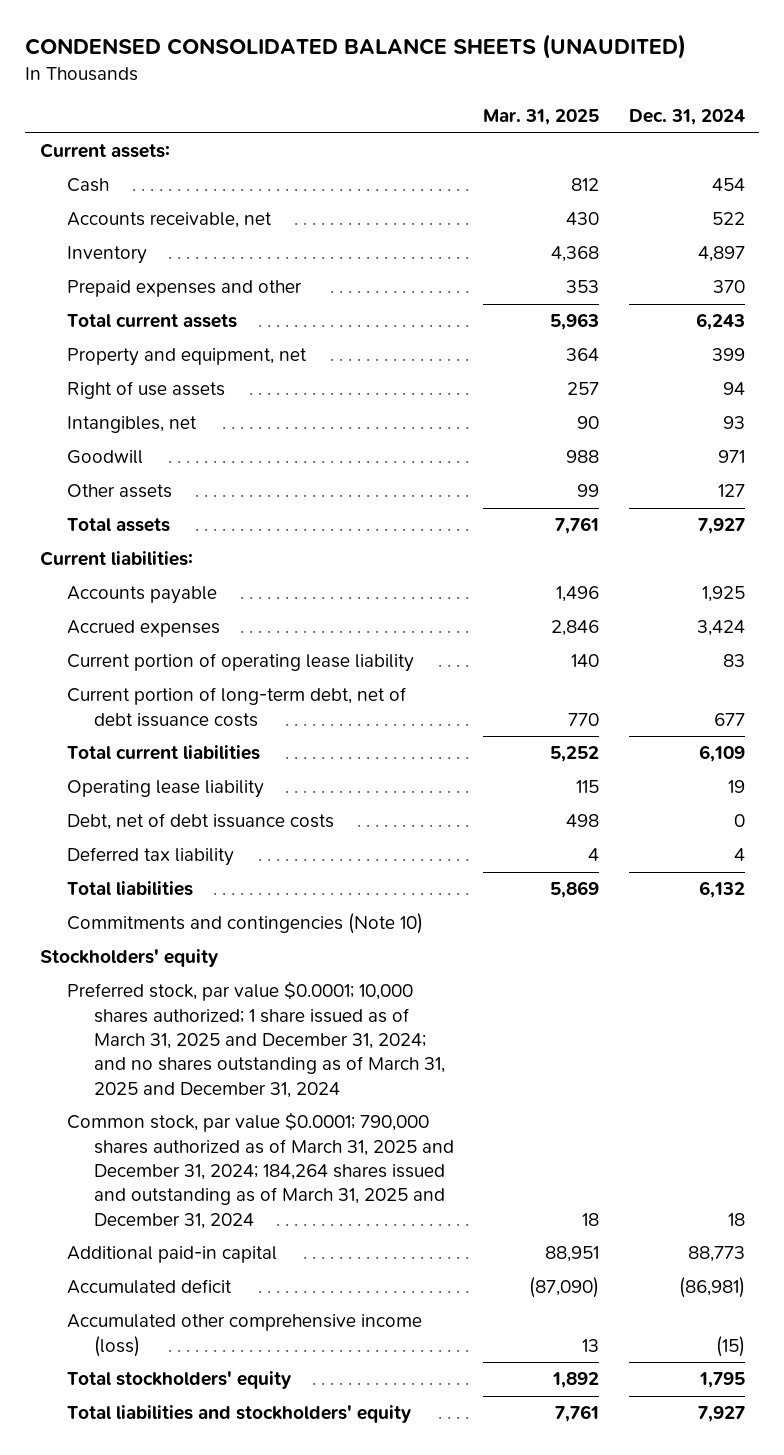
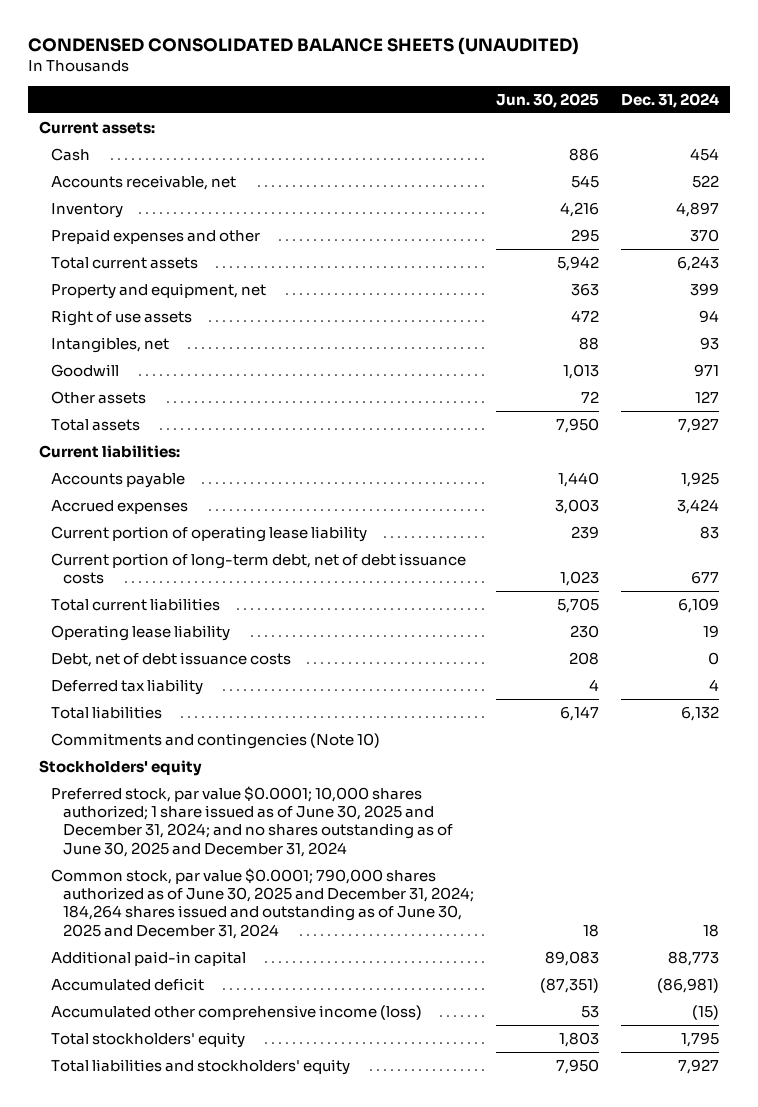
[483,109,600,126] Mar. 31, 2025 -> none
none -> [495,92,599,108] Jun. 30, 2025
[66,981,446,1098] Preferred stock, par value $0.0001; 10,000 shares authorized; 1 share issued as of March 31, 2025 and December 31, 2024; and no shares outstanding as of March 31, 2025 and December 31, 2024 -> [50,785,453,857] Preferred stock, par value $0.0001; 10,000 shares authorized; 1 share issued as of June 30, 2025 and December 31, 2024; and no shares outstanding as of June 30, 2025 and December 31, 2024
[66,1112,455,1229] Common stock, par value $0.0001; 790,000 shares authorized as of March 31, 2025 and December 31, 2024; 184,264 shares issued and outstanding as of March 31, 2025 and December 31, 2024 -> [50,867,474,939] Common stock, par value $0.0001; 790,000 shares authorized as of June 30, 2025 and December 31, 2024; 184,264 shares issued and outstanding as of June 30, 2025 and December 31, 2024

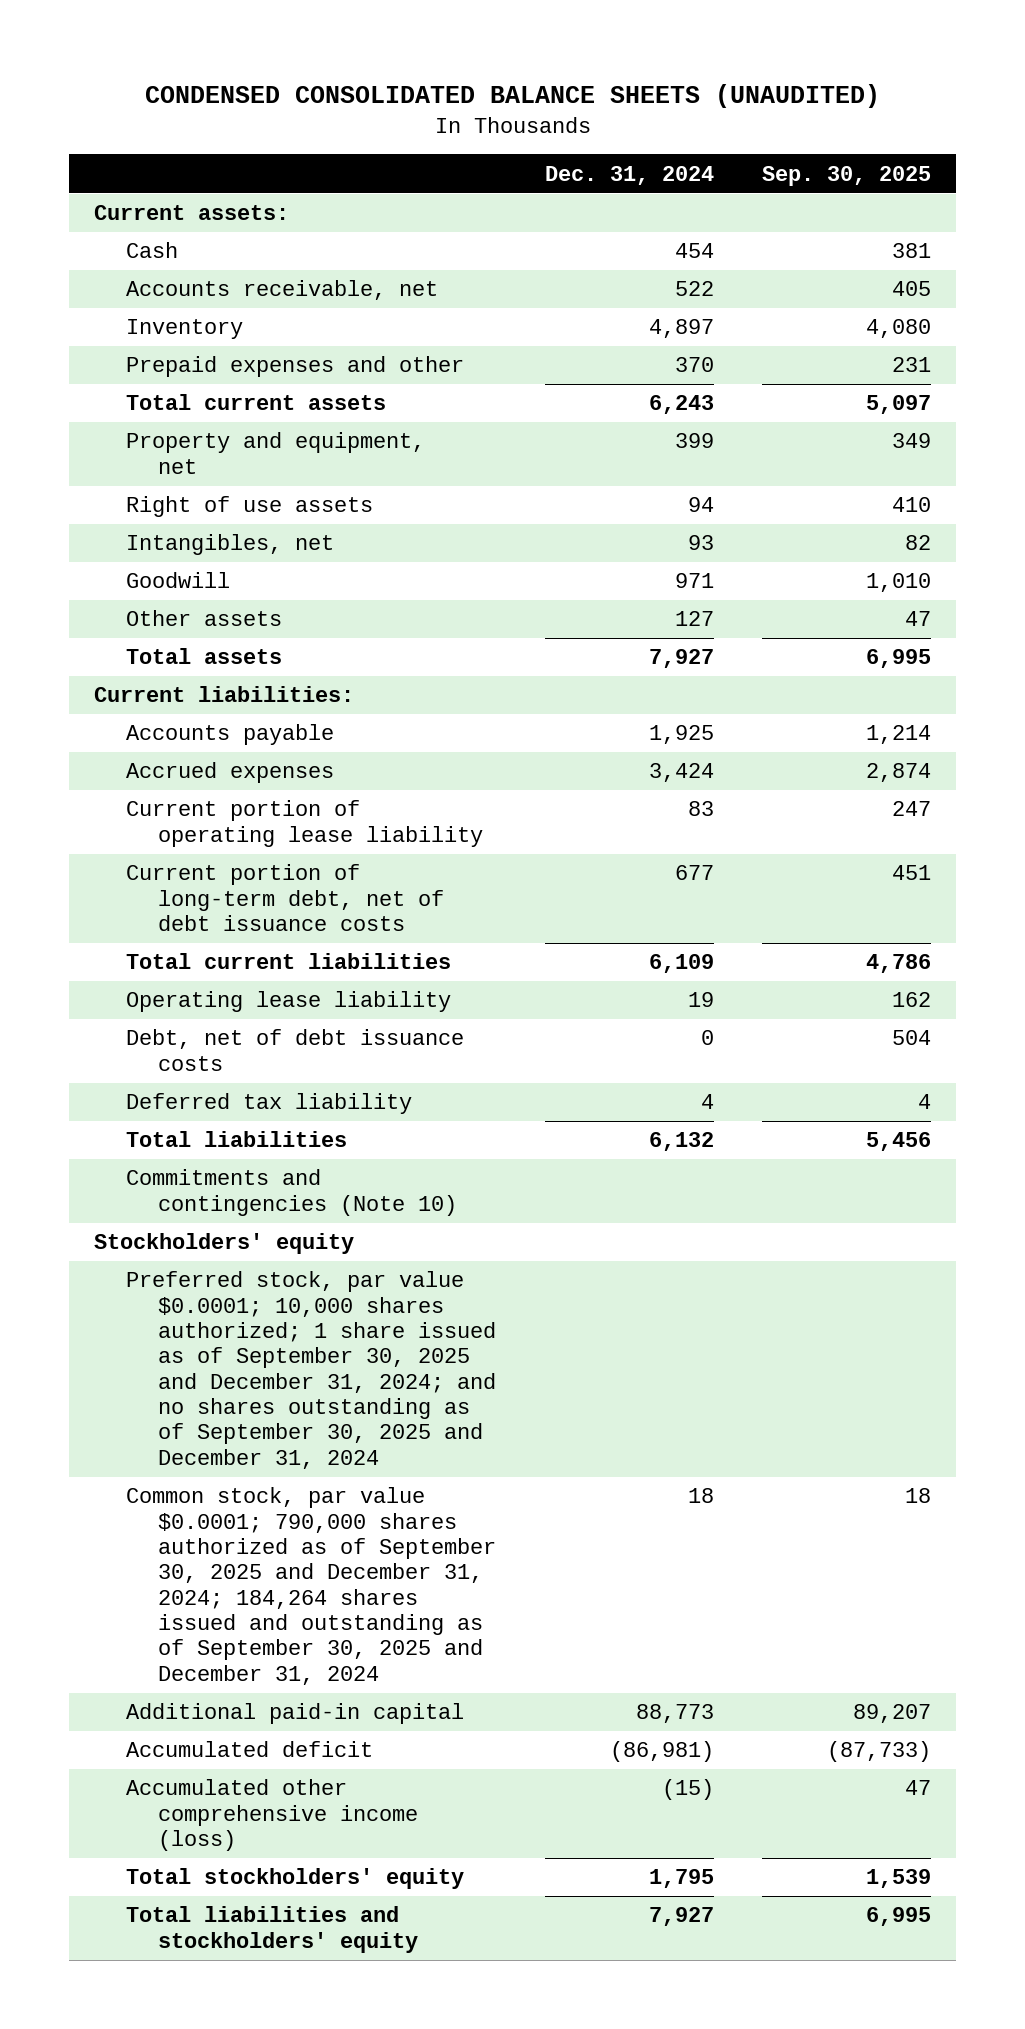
[495,92,599,108] Jun. 30, 2025 -> none
none -> [762,165,932,186] Sep. 30, 2025
[50,785,453,857] Preferred stock, par value $0.0001; 10,000 shares authorized; 1 share issued as of June 30, 2025 and December 31, 2024; and no shares outstanding as of June 30, 2025 and December 31, 2024 -> [125,1271,496,1469] Preferred stock, par value $0.0001; 10,000 shares authorized; 1 share issued as of September 30, 2025 and December 31, 2024; and no shares outstanding as of September 30, 2025 and December 31, 2024
[50,867,474,939] Common stock, par value $0.0001; 790,000 shares authorized as of June 30, 2025 and December 31, 2024; 184,264 shares issued and outstanding as of June 30, 2025 and December 31, 2024 -> [125,1487,496,1685] Common stock, par value $0.0001; 790,000 shares authorized as of September 30, 2025 and December 31, 2024; 184,264 shares issued and outstanding as of September 30, 2025 and December 31, 2024

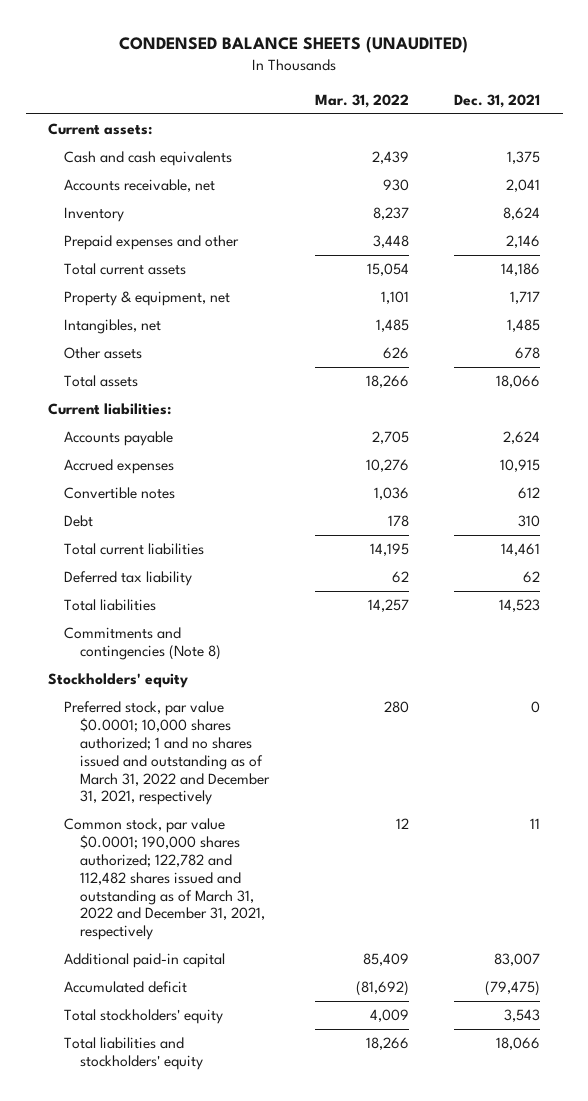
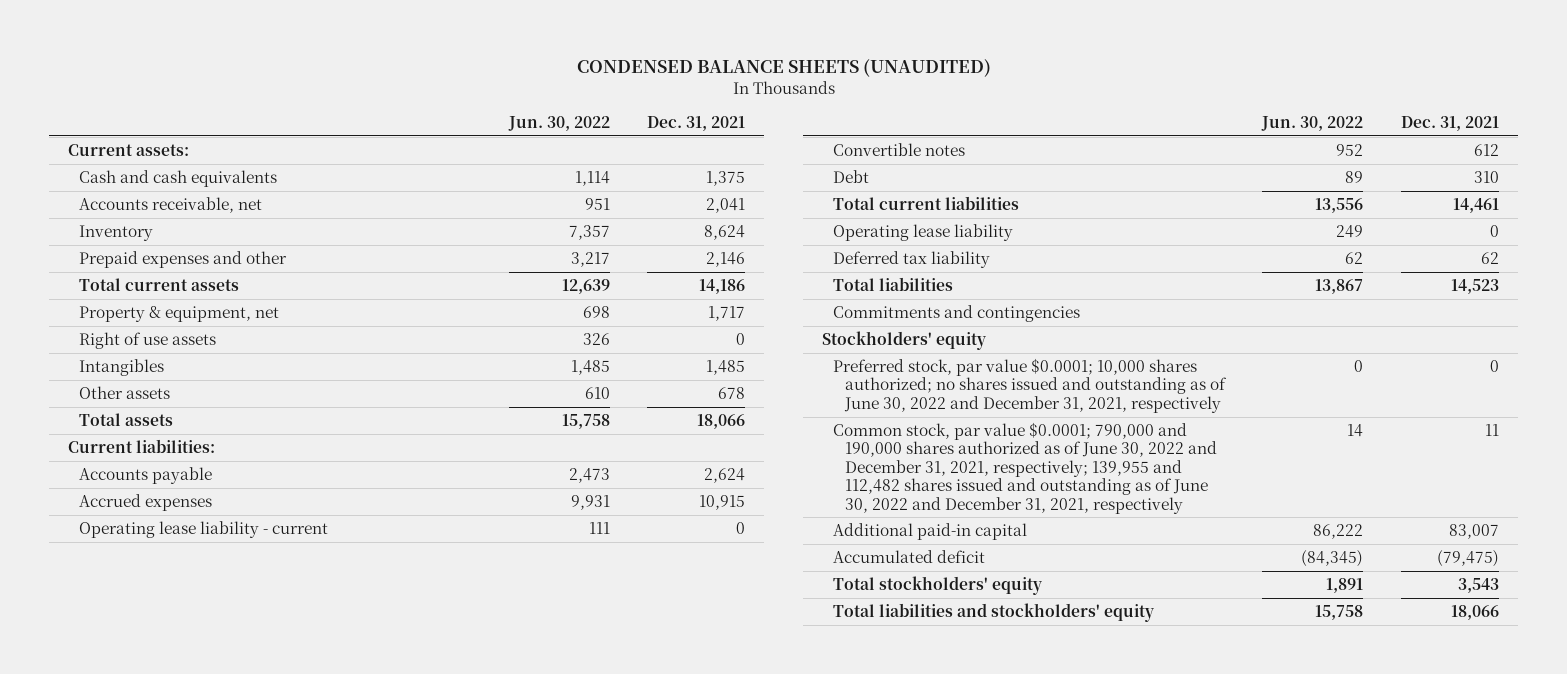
[314,93,409,108] Mar. 31, 2022 -> none
none -> [507,116,610,132] Jun. 30, 2022
none -> [79,332,217,350] Right of use assets
[64,319,162,335] Intangibles, net -> [79,359,165,377] Intangibles
none -> [79,521,329,539] Operating lease liability - current
none -> [833,224,1014,242] Operating lease liability
[64,627,222,660] Commitments and contingencies (Note 8) -> [833,305,1081,323] Commitments and contingencies
[64,701,271,806] Preferred stock, par value $0.0001; 10,000 shares authorized; 1 and no shares issued and outstanding as of March 31, 2022 and December 31, 2021, respectively -> [833,358,1227,413] Preferred stock, par value $0.0001; 10,000 shares authorized; no shares issued and outstanding as of June 30, 2022 and December 31, 2021, respectively
[64,818,266,941] Common stock, par value $0.0001; 190,000 shares authorized; 122,782 and 112,482 shares issued and outstanding as of March 31, 2022 and December 31, 2021, respectively -> [833,422,1217,514] Common stock, par value $0.0001; 790,000 and 190,000 shares authorized as of June 30, 2022 and December 31, 2021, respectively; 139,955 and 112,482 shares issued and outstanding as of June 30, 2022 and December 31, 2021, respectively

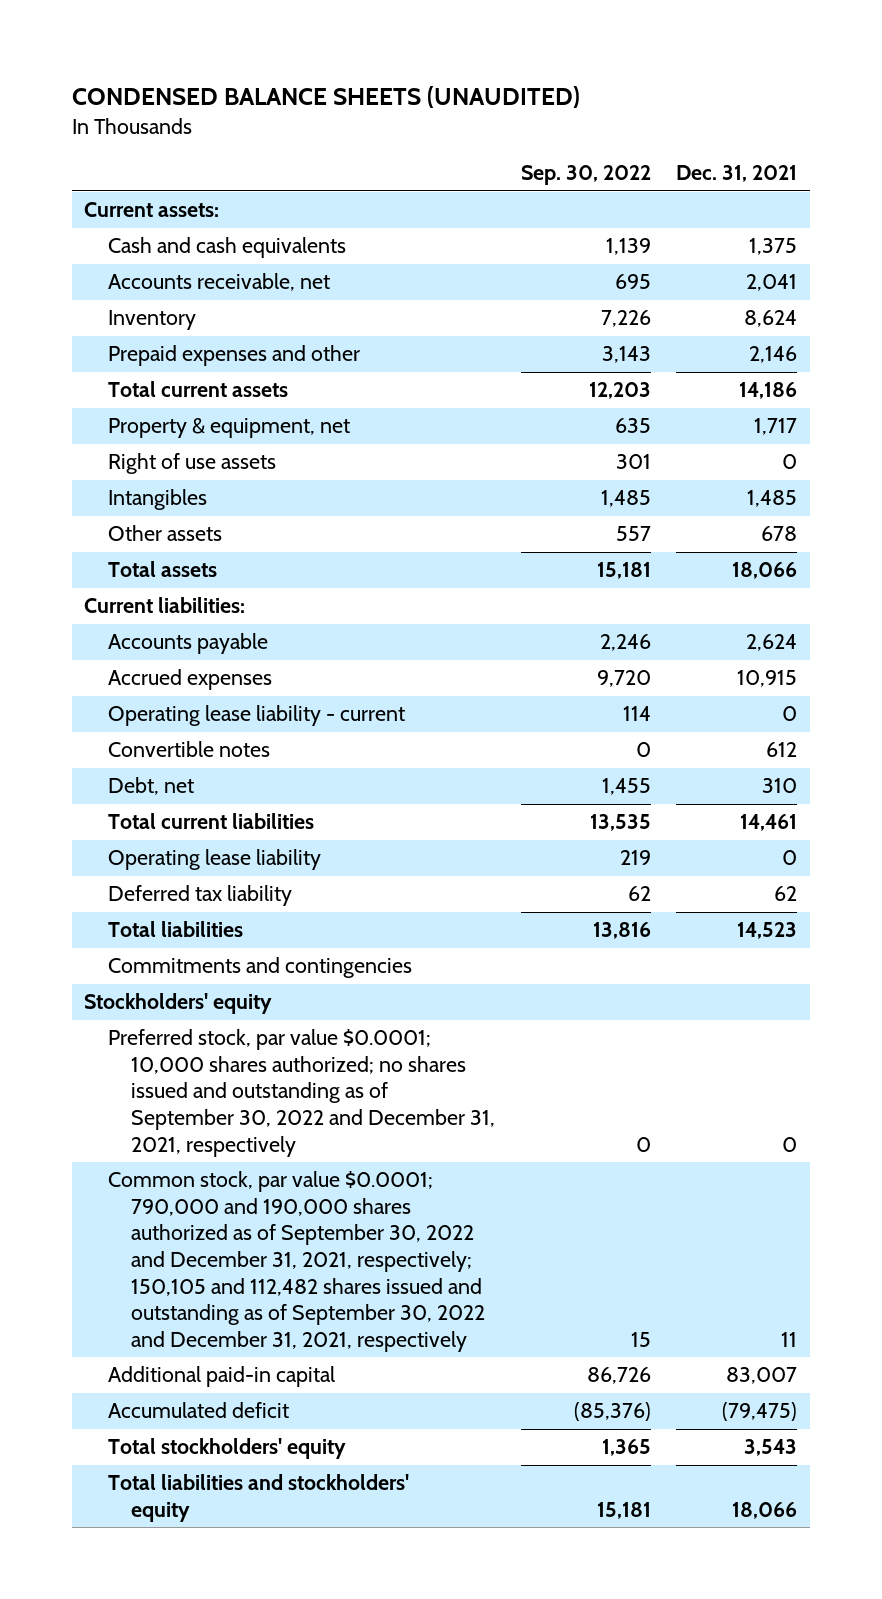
[507,116,610,132] Jun. 30, 2022 -> none
none -> [520,165,651,186] Sep. 30, 2022
[833,170,870,184] Debt -> [107,777,194,796] Debt, net
[833,358,1227,413] Preferred stock, par value $0.0001; 10,000 shares authorized; no shares issued and outstanding as of June 30, 2022 and December 31, 2021, respectively -> [107,1029,496,1157] Preferred stock, par value $0.0001; 10,000 shares authorized; no shares issued and outstanding as of September 30, 2022 and December 31, 2021, respectively
[833,422,1217,514] Common stock, par value $0.0001; 790,000 and 190,000 shares authorized as of June 30, 2022 and December 31, 2021, respectively; 139,955 and 112,482 shares issued and outstanding as of June 30, 2022 and December 31, 2021, respectively -> [107,1171,486,1352] Common stock, par value $0.0001; 790,000 and 190,000 shares authorized as of September 30, 2022 and December 31, 2021, respectively; 150,105 and 112,482 shares issued and outstanding as of September 30, 2022 and December 31, 2021, respectively

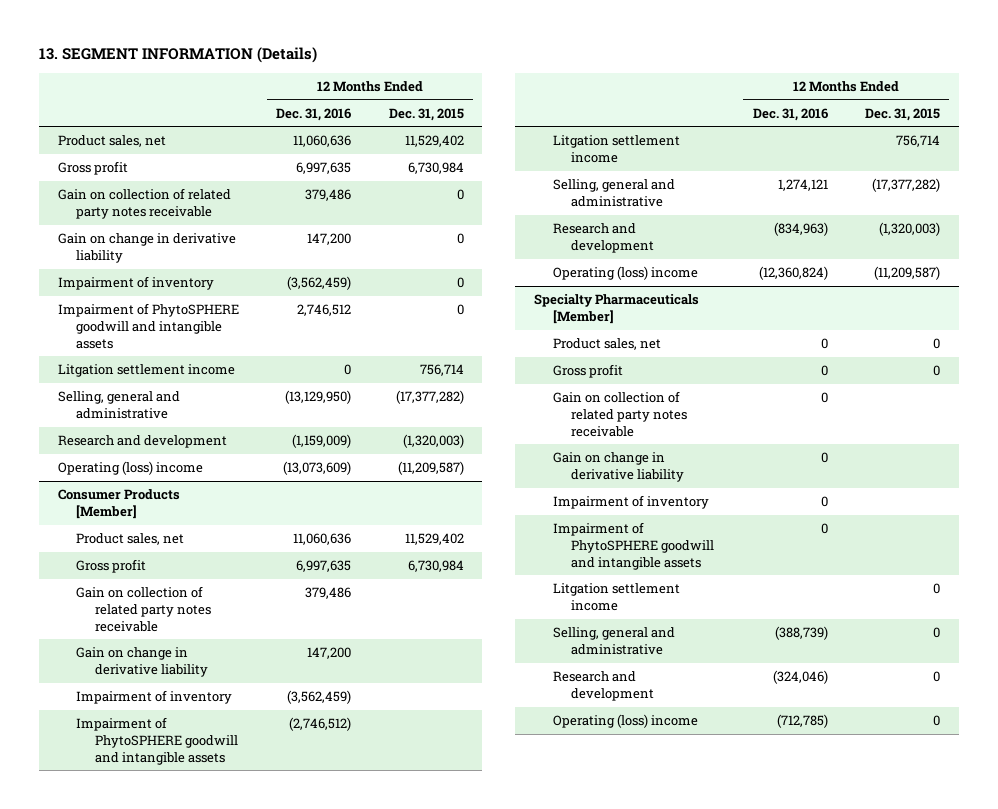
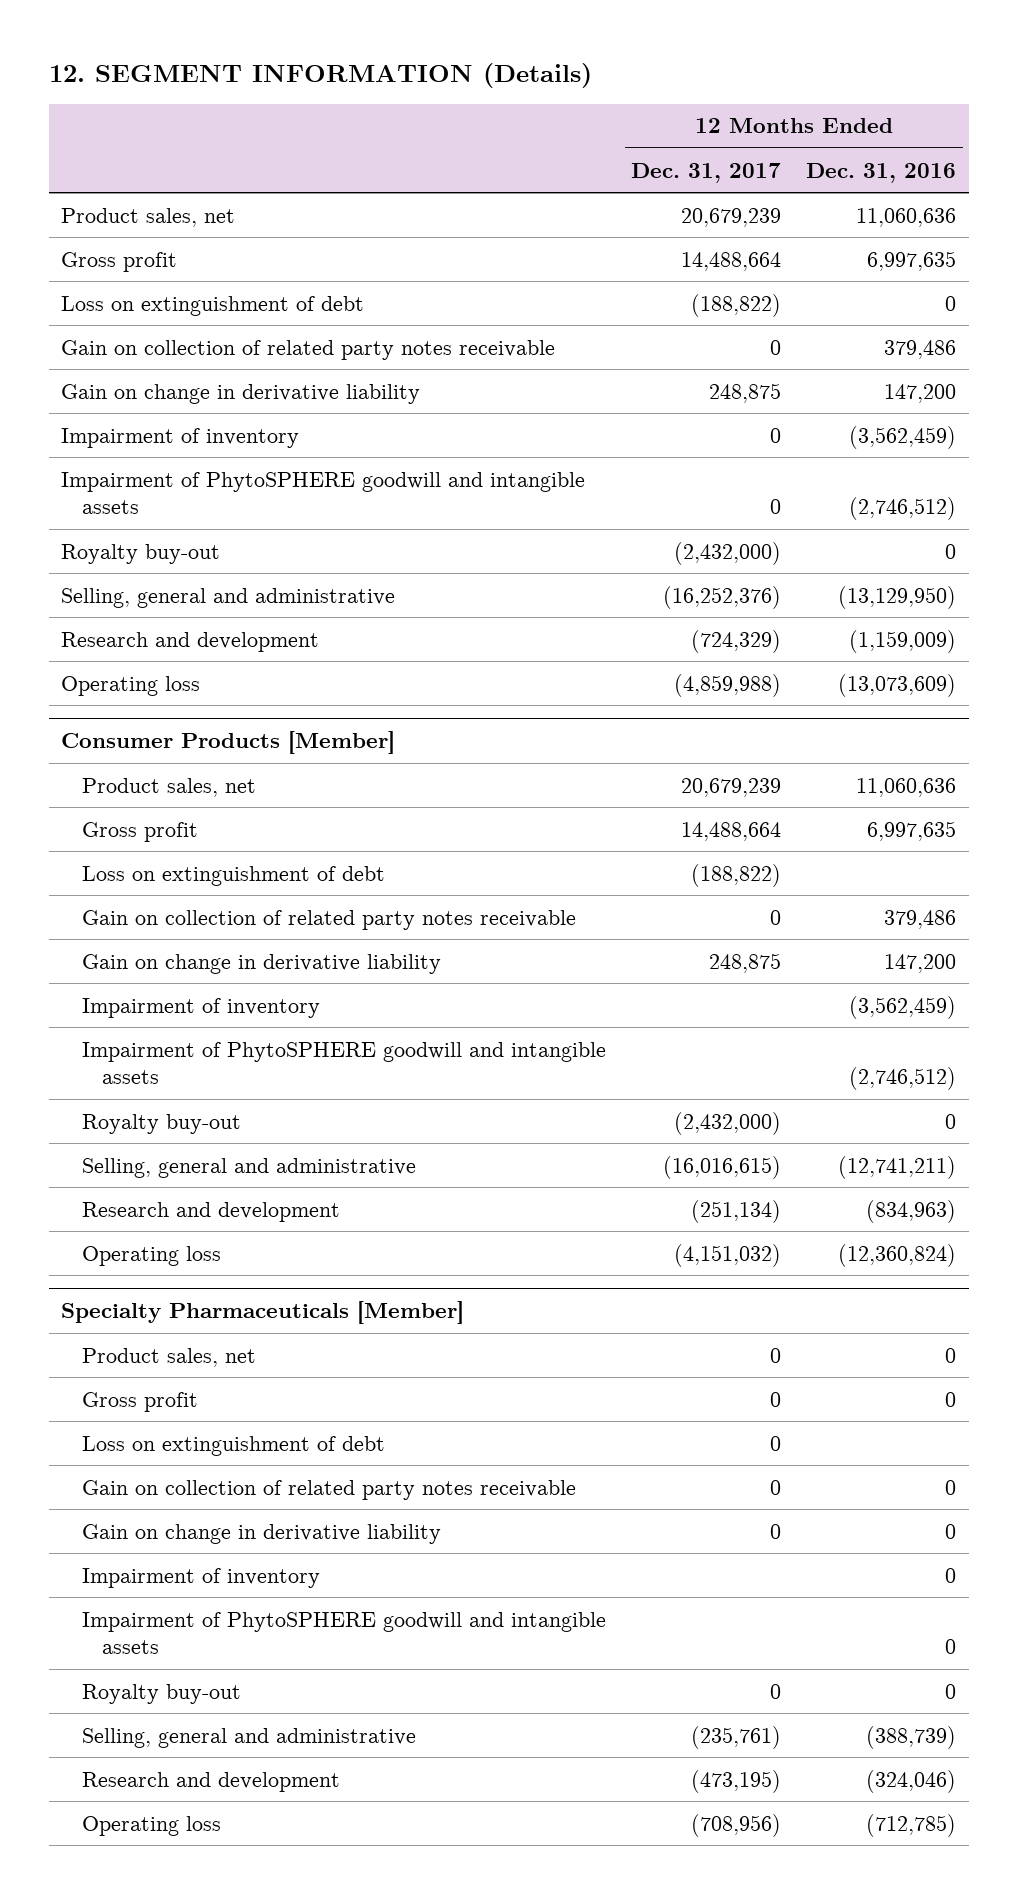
[39,47,318,64] 13. SEGMENT INFORMATION (Details) -> [48,63,592,89] 12. SEGMENT INFORMATION (Details)
[388,107,464,121] Dec. 31, 2015 -> none
none -> [631,162,782,183] Dec. 31, 2017
none -> [61,295,365,316] Loss on extinguishment of debt
[57,364,235,378] Litgation settlement income -> none
[297,304,352,317] 2,746,512 -> [849,496,957,520] (2,746,512)
none -> [61,543,221,564] Royalty buy-out
[57,461,203,476] Operating (loss) income -> [61,675,201,696] Operating loss
none -> [81,865,385,886] Loss on extinguishment of debt
[552,135,680,163] Litgation settlement income -> none
none -> [81,1113,241,1134] Royalty buy-out
[777,179,828,192] 1,274,121 -> [838,1155,957,1179] (12,741,211)
[552,266,698,281] Operating (loss) income -> [81,1245,221,1266] Operating loss
none -> [81,1435,385,1456] Loss on extinguishment of debt
[552,583,680,611] Litgation settlement income -> none
none -> [81,1683,241,1704] Royalty buy-out
[552,714,698,729] Operating (loss) income -> [81,1815,221,1836] Operating loss

